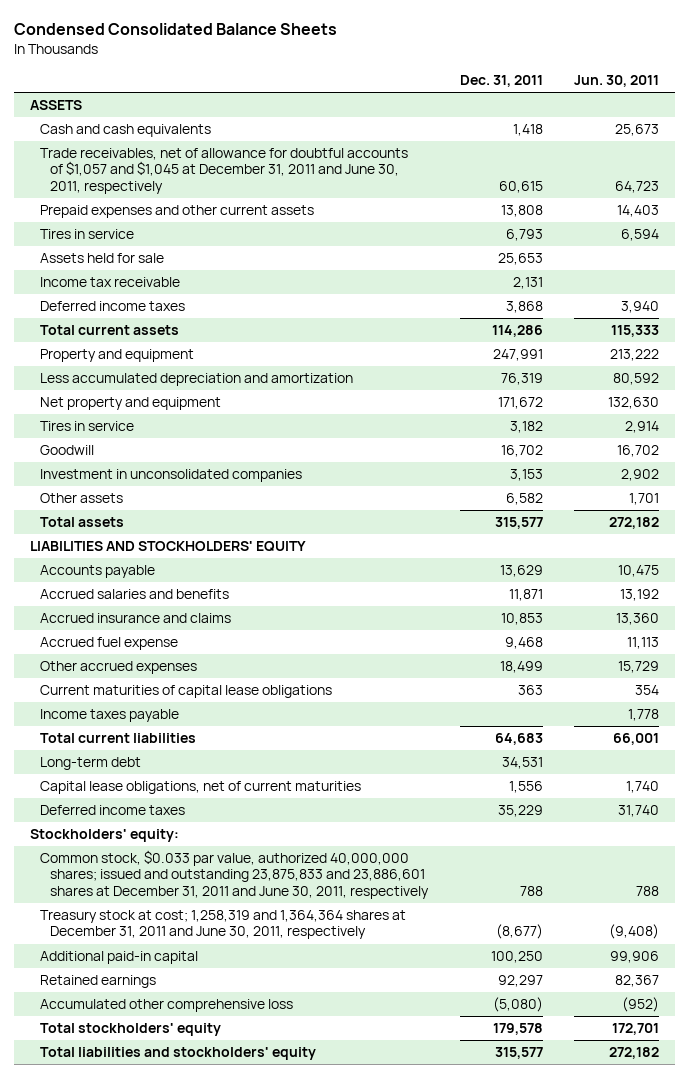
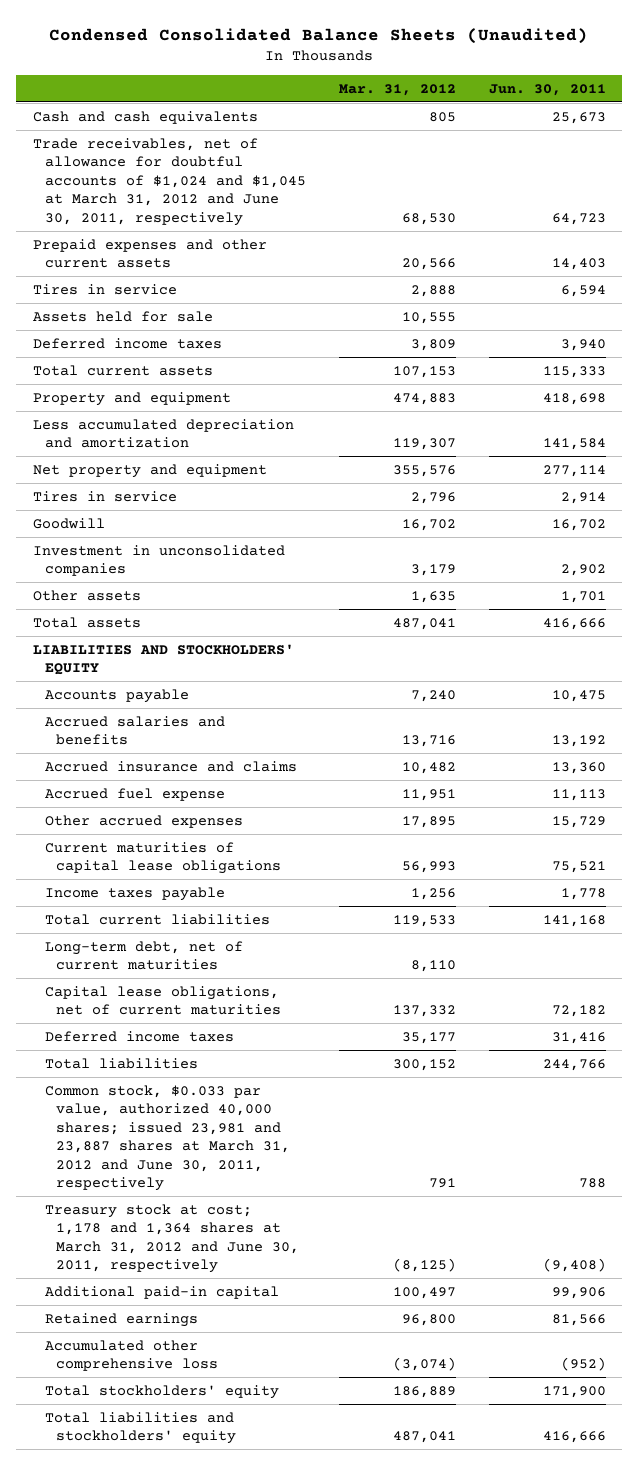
[13,23,337,36] Condensed Consolidated Balance Sheets -> [49,27,589,44] Condensed Consolidated Balance Sheets (Unaudited)
[459,74,543,87] Dec. 31, 2011 -> none
none -> [338,83,456,96] Mar. 31, 2012
[29,100,82,111] ASSETS -> none
[40,148,409,194] Trade receivables, net of allowance for doubtful accounts of $1,057 and $1,045 at December 31, 2011 and June 30, 2011, respectively -> [32,137,306,226] Trade receivables, net of allowance for doubtful accounts of $1,024 and $1,045 at March 31, 2012 and June 30, 2011, respectively
[40,277,181,288] Income tax receivable -> none
[610,349,660,362] 213,222 -> [542,392,606,405] 418,698
[613,373,660,386] 80,592 -> [542,438,606,451] 141,584
[608,397,660,410] 132,630 -> [542,464,606,477] 277,114
[609,517,660,530] 272,182 -> [542,617,606,630] 416,666
[635,685,660,696] 354 -> [551,861,606,874] 75,521
[29,829,179,843] Stockholders' equity: -> none
[613,733,660,746] 66,001 -> [542,914,606,927] 141,168
[40,757,142,771] Long-term debt -> [44,940,243,971] Long-term debt, net of current maturities
[626,781,660,794] 1,740 -> [551,1005,606,1018] 72,182
[618,805,660,818] 31,740 -> [551,1031,606,1044] 31,416
none -> [44,1057,198,1069] Total liabilities
[40,850,430,899] Common stock, $0.033 par value, authorized 40,000,000 shares; issued and outstanding 23,875,833 and 23,886,601 shares at December 31, 2011 and June 30, 2011, respectively -> [44,1084,291,1192] Common stock, $0.033 par value, authorized 40,000 shares; issued 23,981 and 23,887 shares at March 31, 2012 and June 30, 2011, respectively
[40,910,407,940] Treasury stock at cost; 1,258,319 and 1,364,364 shares at December 31, 2011 and June 30, 2011, respectively -> [44,1203,300,1274] Treasury stock at cost; 1,178 and 1,364 shares at March 31, 2012 and June 30, 2011, respectively
[615,975,660,988] 82,367 -> [551,1313,606,1326] 81,566
[612,1023,660,1036] 172,701 -> [542,1385,606,1398] 171,900
[609,1047,660,1060] 272,182 -> [542,1431,606,1444] 416,666

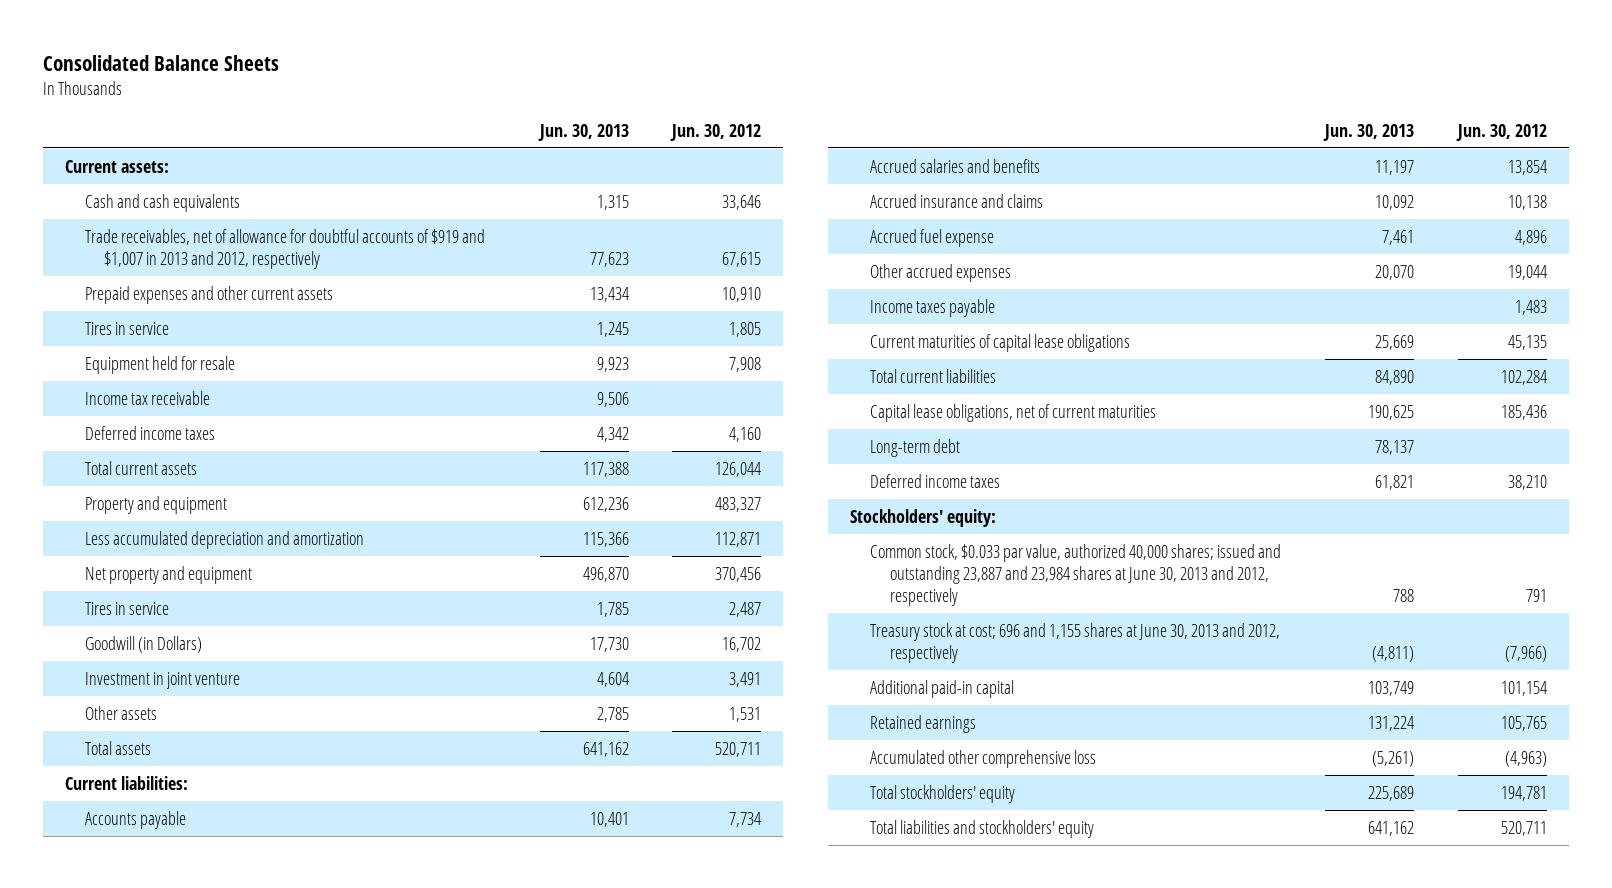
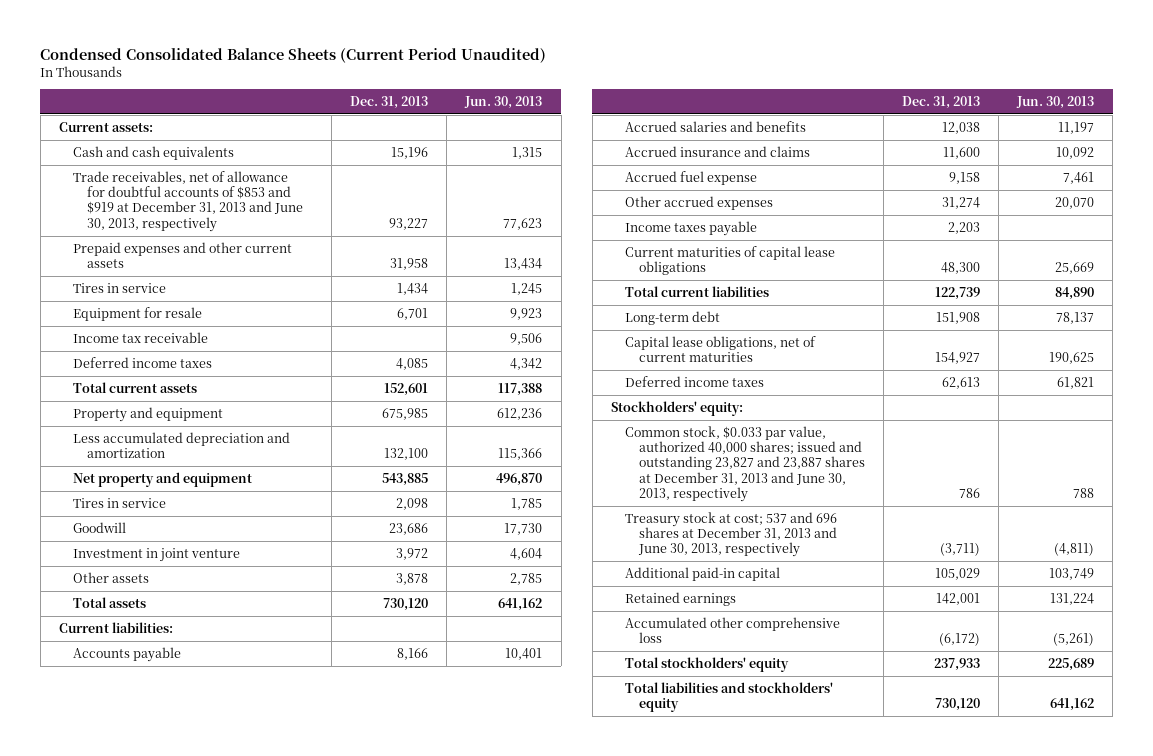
[42,54,279,71] Consolidated Balance Sheets -> [40,47,547,63] Condensed Consolidated Balance Sheets (Current Period Unaudited)
[670,123,762,141] Jun. 30, 2012 -> none
none -> [350,96,429,110] Dec. 31, 2013
[84,228,485,269] Trade receivables, net of allowance for doubtful accounts of $919 and $1,007 in 2013 and 2012, respectively -> [72,170,303,232] Trade receivables, net of allowance for doubtful accounts of $853 and $919 at December 31, 2013 and June 30, 2013, respectively
[84,355,235,374] Equipment held for resale -> [72,306,202,321] Equipment for resale
[84,635,202,653] Goodwill (in Dollars) -> [72,521,126,533] Goodwill
[870,403,1157,422] Capital lease obligations, net of current maturities -> [624,335,816,363] Capital lease obligations, net of current maturities
[870,543,1282,607] Common stock, $0.033 par value, authorized 40,000 shares; issued and outstanding 23,887 and 23,984 shares at June 30, 2013 and 2012, respectively -> [624,425,865,503] Common stock, $0.033 par value, authorized 40,000 shares; issued and outstanding 23,827 and 23,887 shares at December 31, 2013 and June 30, 2013, respectively
[870,622,1281,663] Treasury stock at cost; 696 and 1,155 shares at June 30, 2013 and 2012, respectively -> [624,511,837,558] Treasury stock at cost; 537 and 696 shares at December 31, 2013 and June 30, 2013, respectively

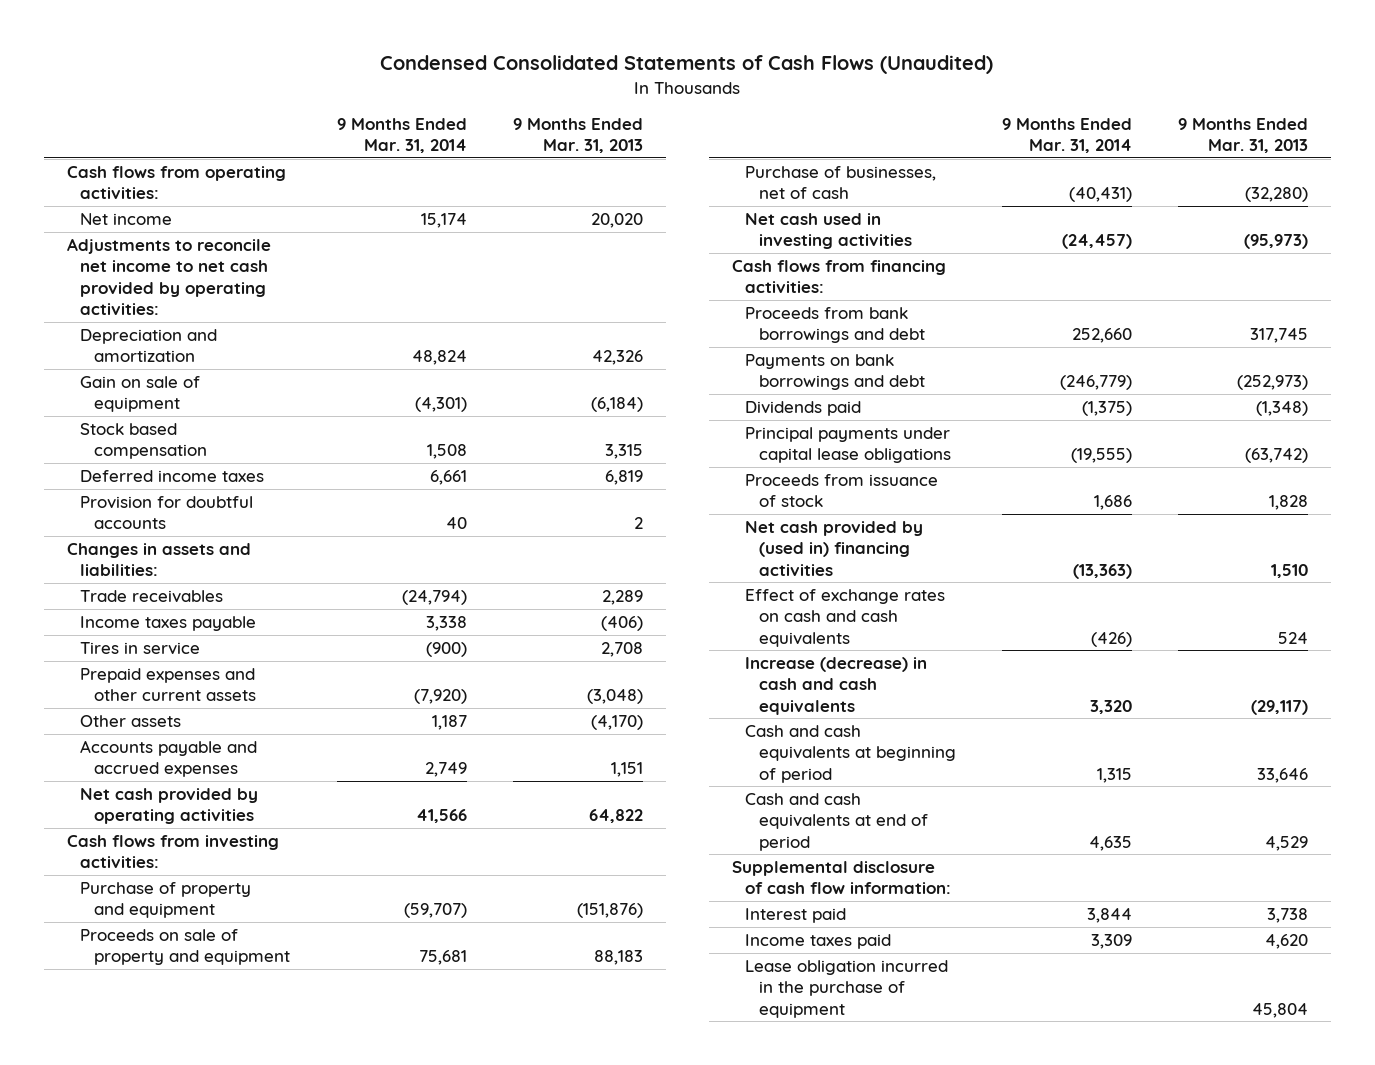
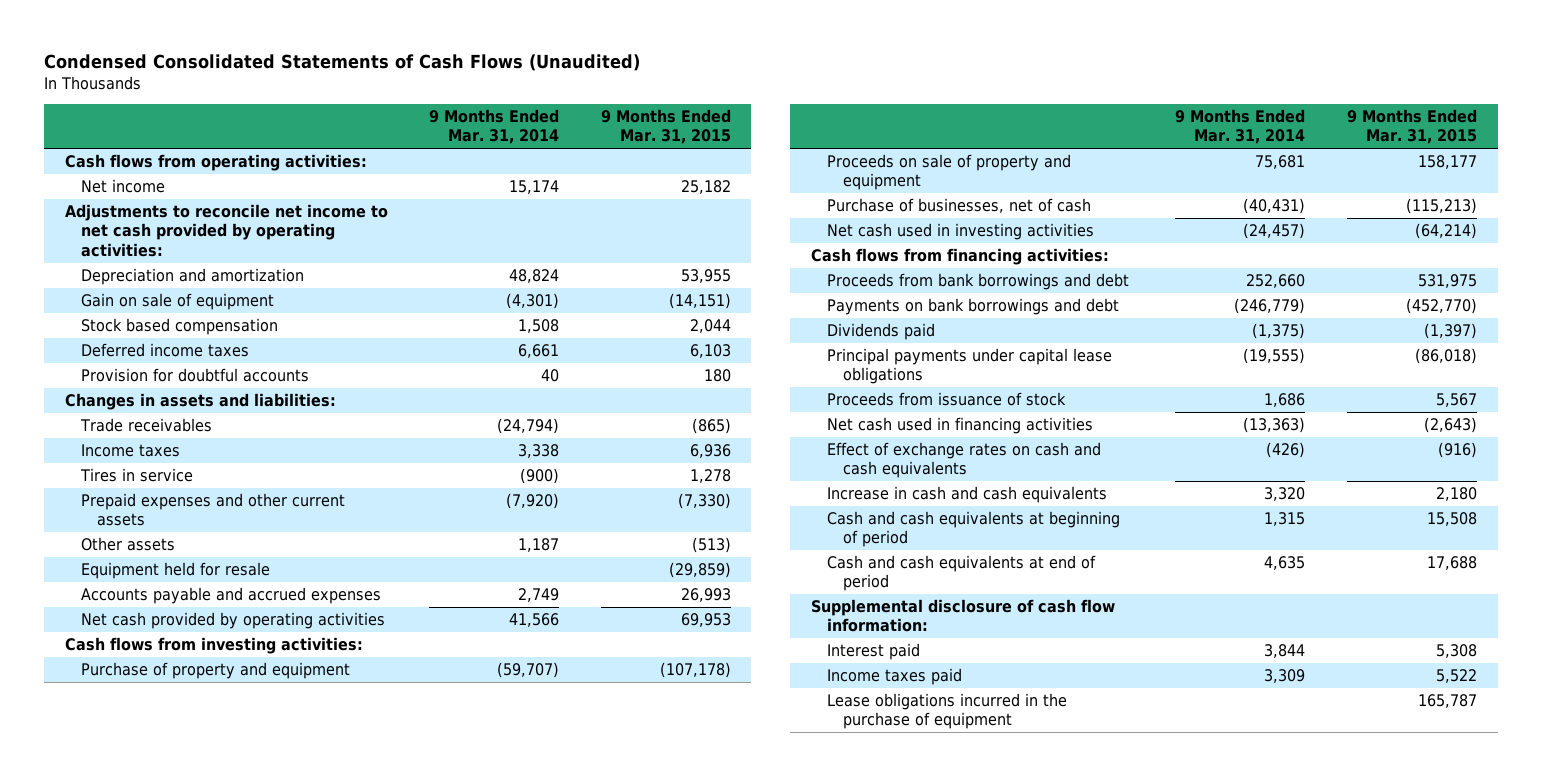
[512,117,643,154] 9 Months Ended Mar. 31, 2013 -> none
none -> [600,109,731,145] 9 Months Ended Mar. 31, 2015
[80,615,257,631] Income taxes payable -> [80,444,180,458] Income taxes
none -> [80,562,270,580] Equipment held for resale
[745,520,924,576] Net cash provided by (used in) financing activities -> [826,417,1093,435] Net cash used in financing activities
[745,656,928,715] Increase (decrease) in cash and cash equivalents -> [826,486,1107,504] Increase in cash and cash equivalents
[745,959,949,1018] Lease obligation incurred in the purchase of equipment -> [826,693,1067,730] Lease obligations incurred in the purchase of equipment

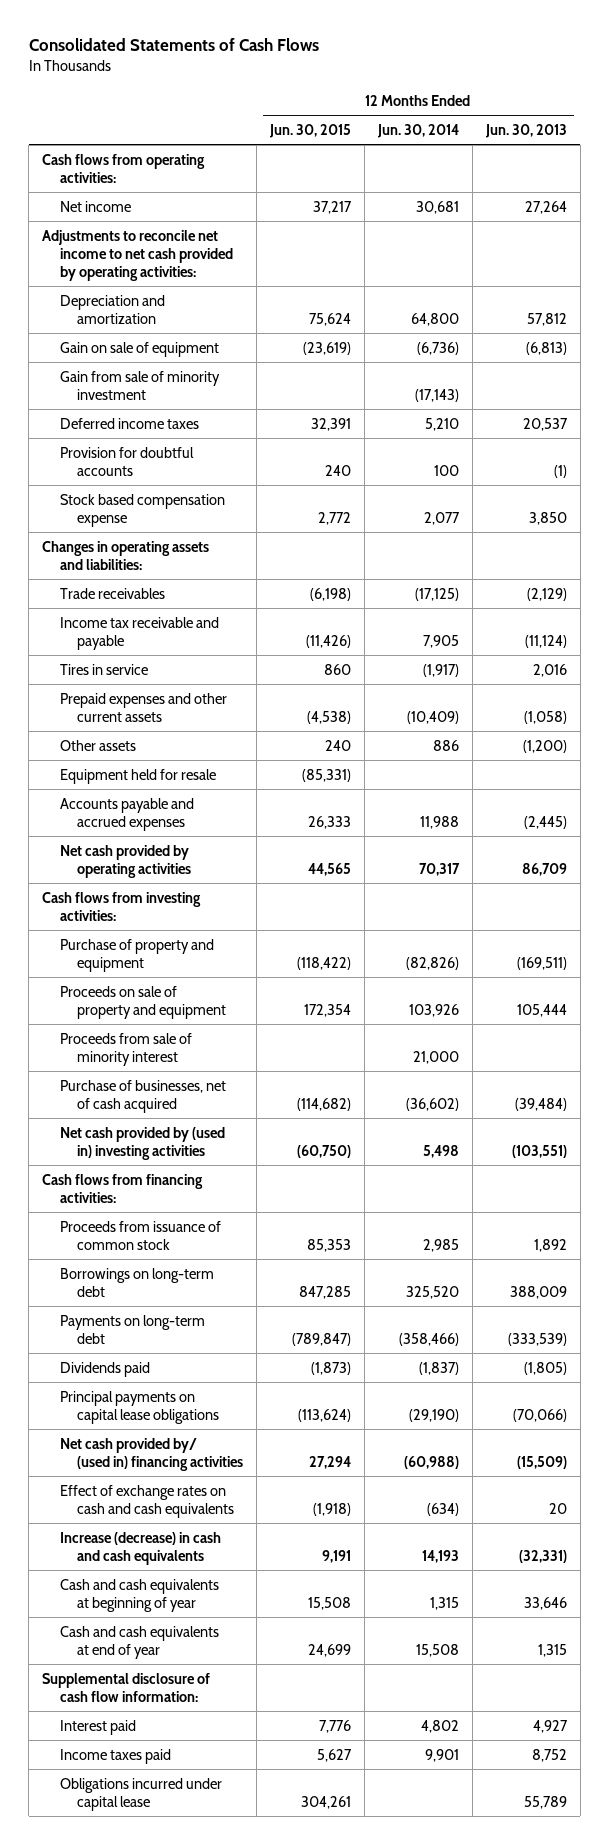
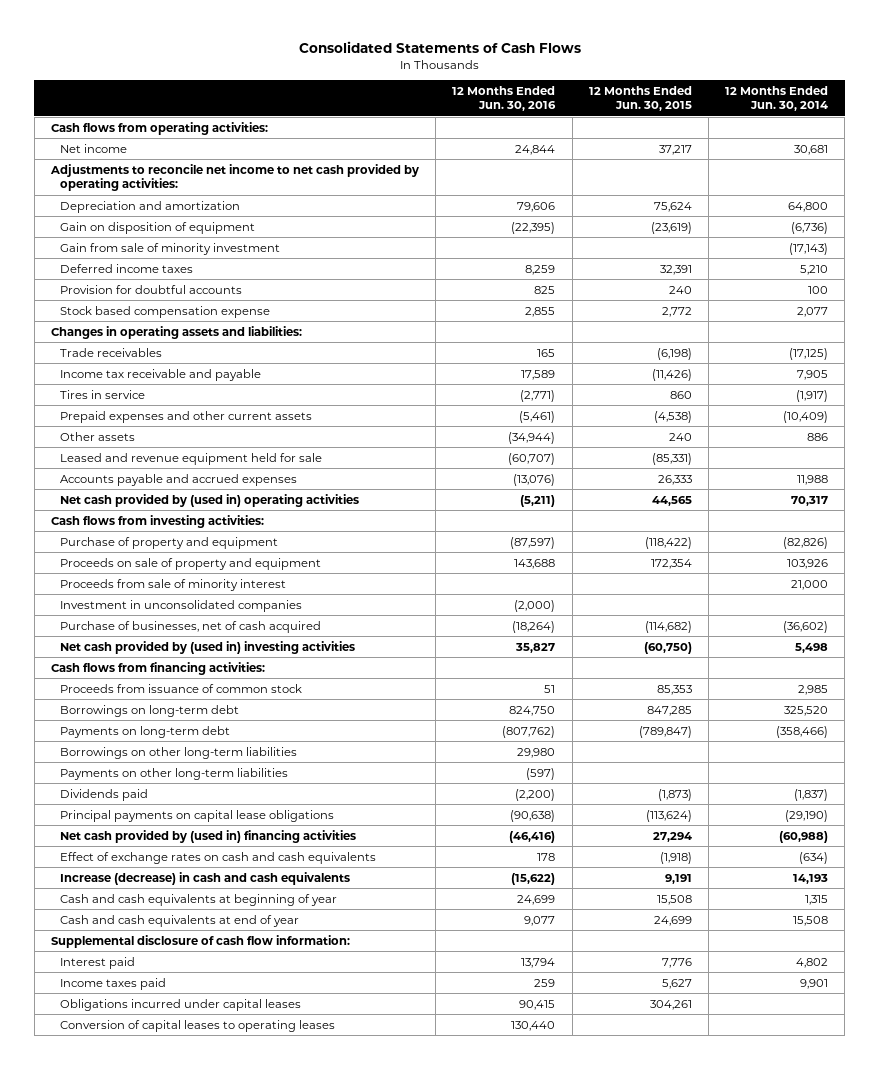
[484,123,567,138] Jun. 30, 2013 -> none
none -> [452,85,557,112] 12 Months Ended Jun. 30, 2016
[59,341,219,357] Gain on sale of equipment -> [59,221,255,234] Gain on disposition of equipment
[59,768,216,784] Equipment held for resale -> [59,452,322,465] Leased and revenue equipment held for sale
[59,844,192,878] Net cash provided by operating activities -> [59,493,359,507] Net cash provided by (used in) operating activities
none -> [59,599,302,612] Investment in unconsolidated companies
none -> [59,746,297,759] Borrowings on other long-term liabilities
none -> [59,767,288,780] Payments on other long-term liabilities
[59,1437,244,1471] Net cash provided by/ (used in) financing activities -> [59,829,356,843] Net cash provided by (used in) financing activities
[59,1777,222,1811] Obligations incurred under capital lease -> [59,998,301,1011] Obligations incurred under capital leases
none -> [59,1019,335,1032] Conversion of capital leases to operating leases

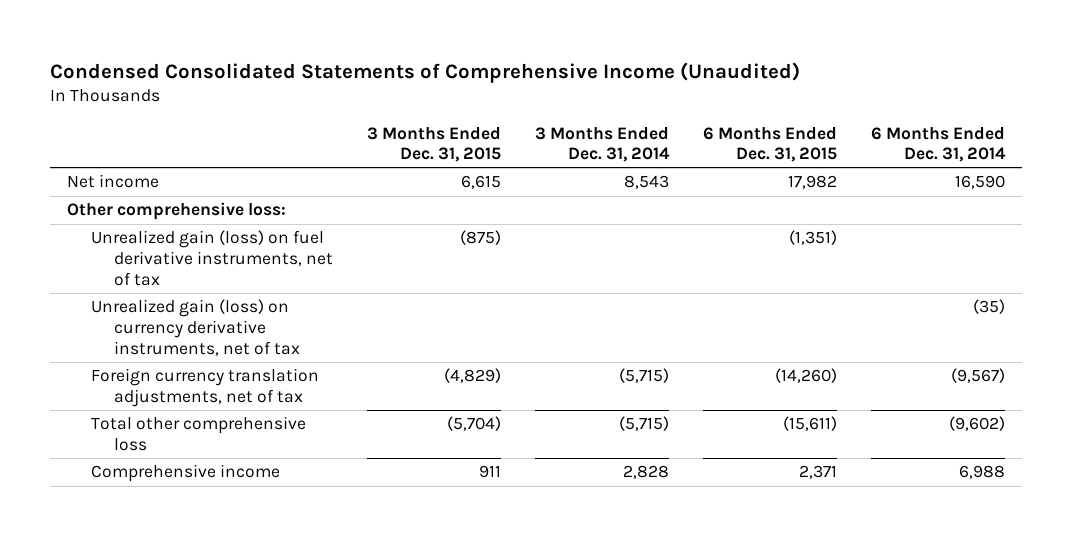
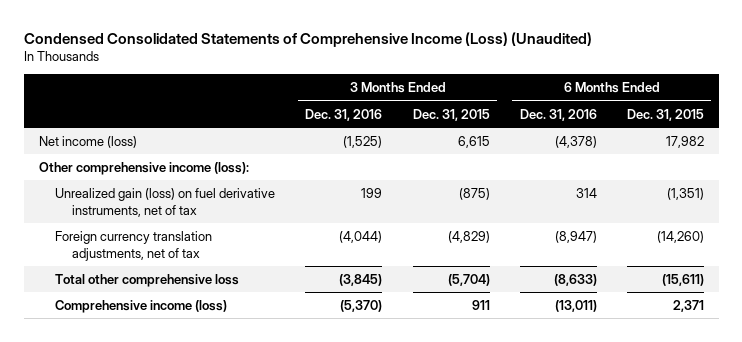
[50,61,801,83] Condensed Consolidated Statements of Comprehensive Income (Unaudited) -> [23,31,592,47] Condensed Consolidated Statements of Comprehensive Income (Loss) (Unaudited)
[535,126,671,163] 3 Months Ended Dec. 31, 2014 -> none
[870,126,1006,163] 6 Months Ended Dec. 31, 2014 -> none
none -> [305,108,383,121] Dec. 31, 2016
none -> [519,108,597,121] Dec. 31, 2016
[67,174,160,189] Net income -> [38,135,137,148] Net income (loss)
[67,202,287,221] Other comprehensive loss: -> [38,161,249,175] Other comprehensive income (loss):
[90,299,301,356] Unrealized gain (loss) on currency derivative instruments, net of tax -> none
[90,464,280,483] Comprehensive income -> [55,299,228,313] Comprehensive income (loss)

